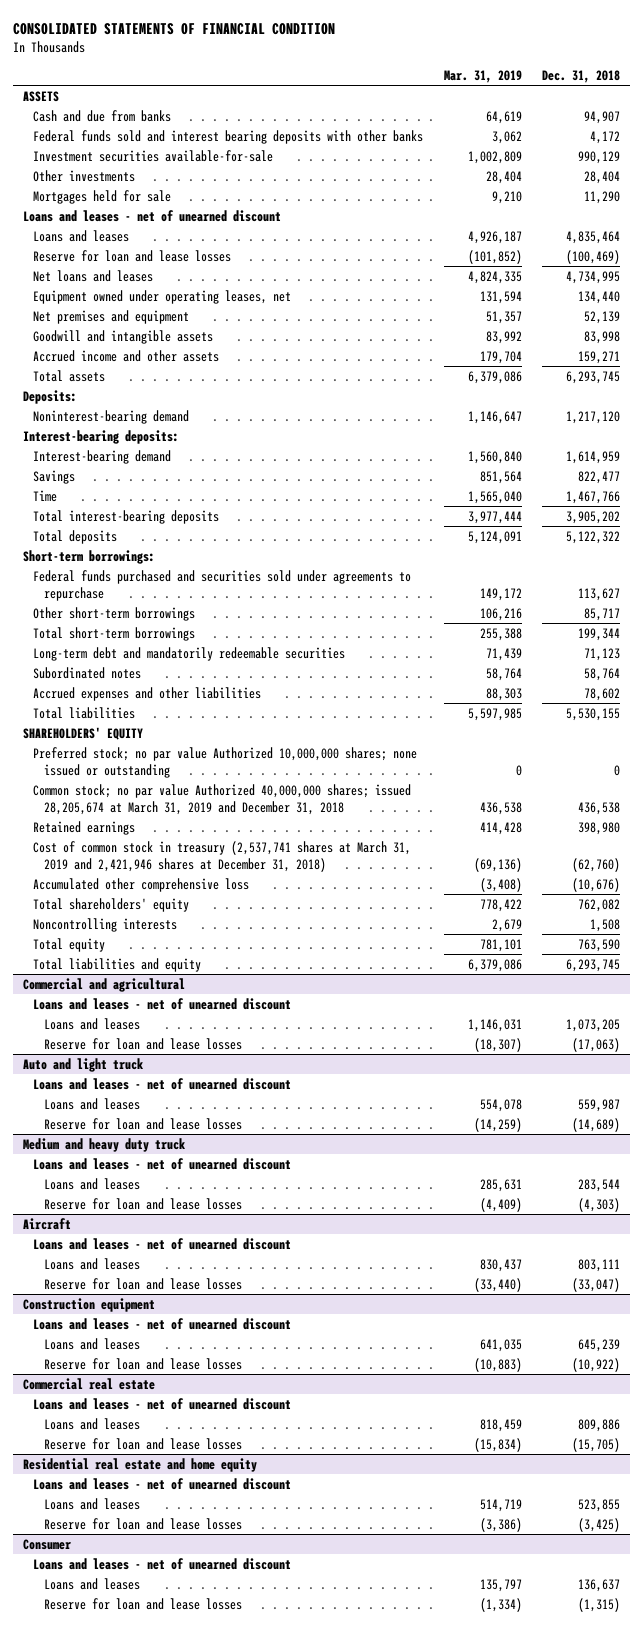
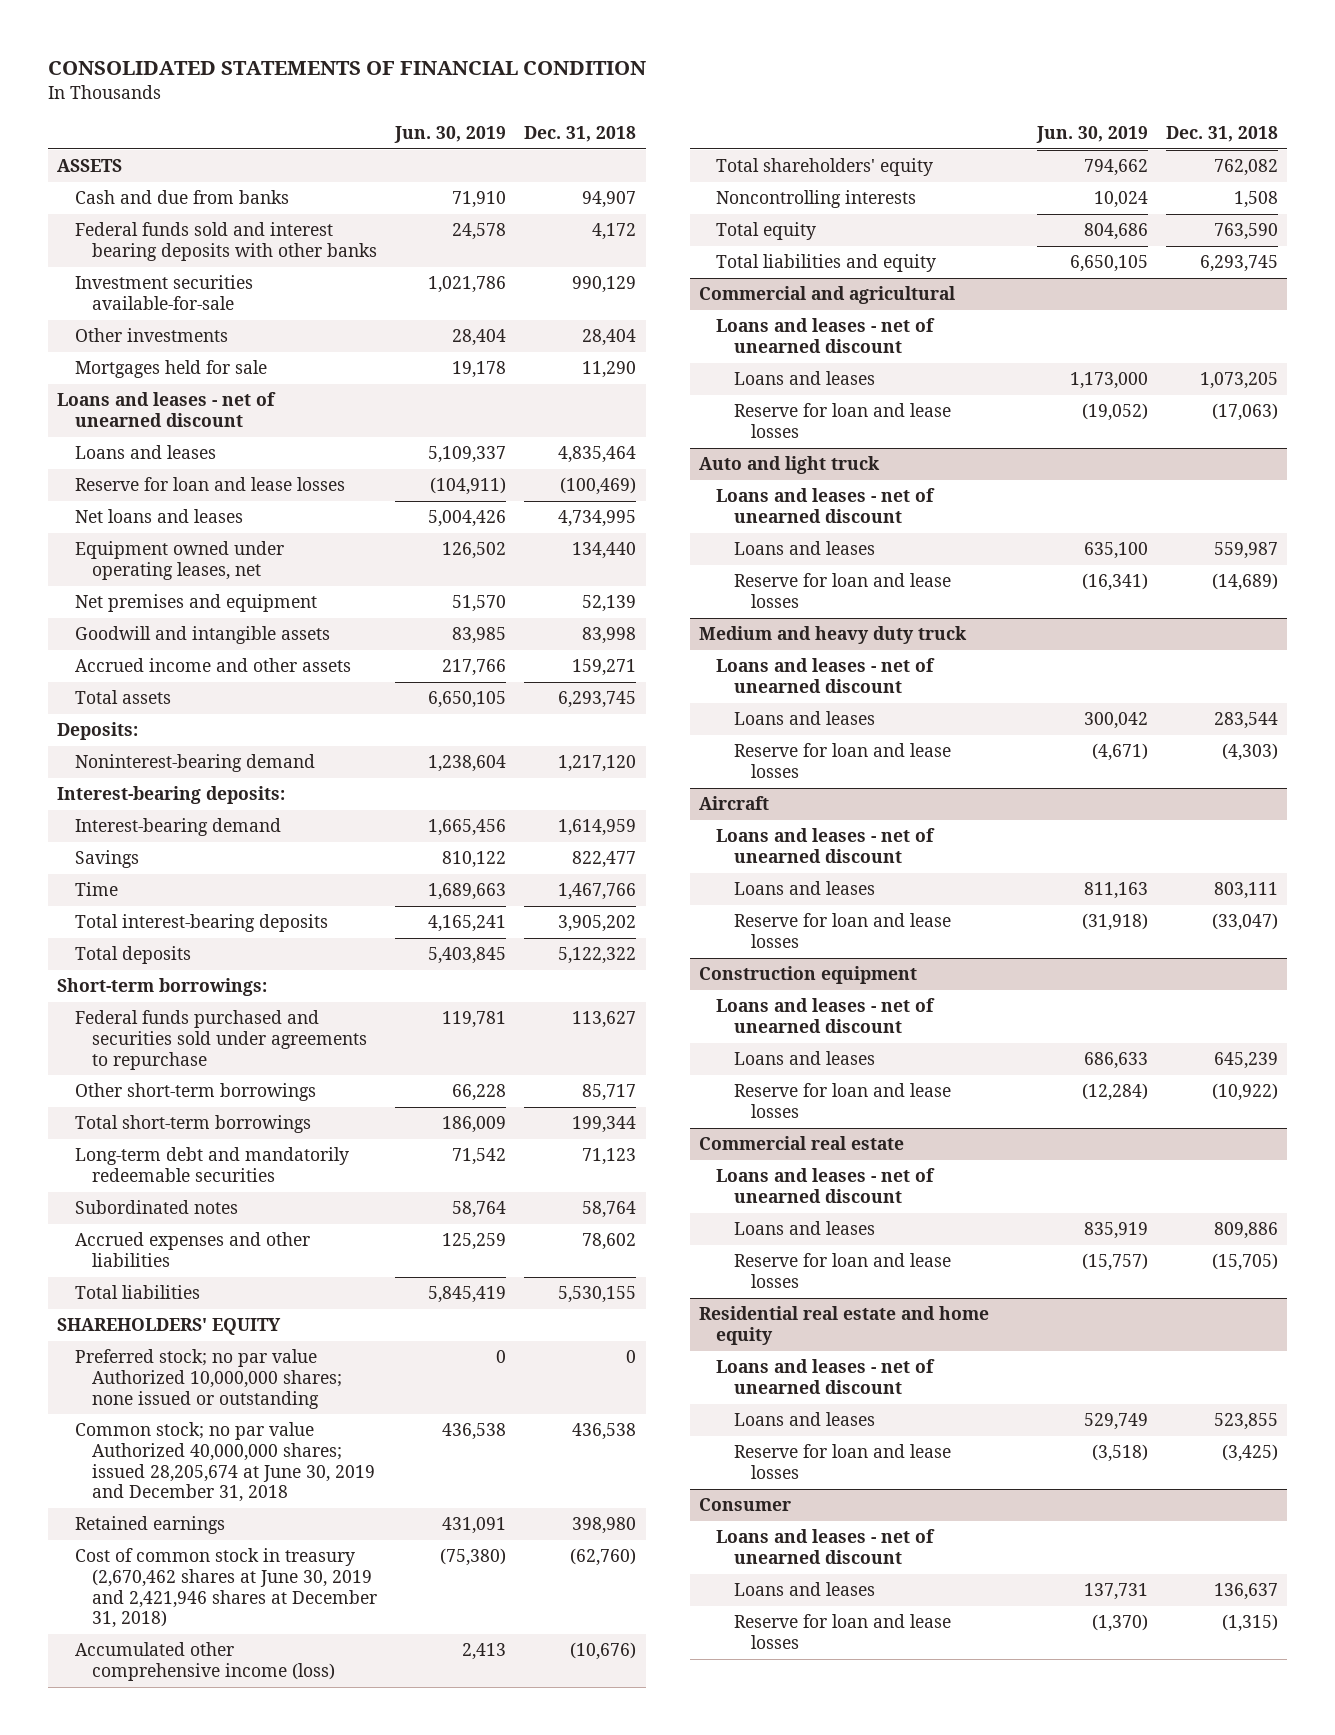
[443,69,522,83] Mar. 31, 2019 -> none
none -> [394,126,507,144] Jun. 30, 2019
[33,783,412,815] Common stock; no par value Authorized 40,000,000 shares; issued 28,205,674 at March 31, 2019 and December 31, 2018 -> [74,1422,375,1503] Common stock; no par value Authorized 40,000,000 shares; issued 28,205,674 at June 30, 2019 and December 31, 2018
[33,840,412,872] Cost of common stock in treasury (2,537,741 shares at March 31, 2019 and 2,421,946 shares at December 31, 2018) -> [74,1548,377,1629] Cost of common stock in treasury (2,670,462 shares at June 30, 2019 and 2,421,946 shares at December 31, 2018)
[33,877,250,892] Accumulated other comprehensive loss -> [74,1642,335,1681] Accumulated other comprehensive income (loss)

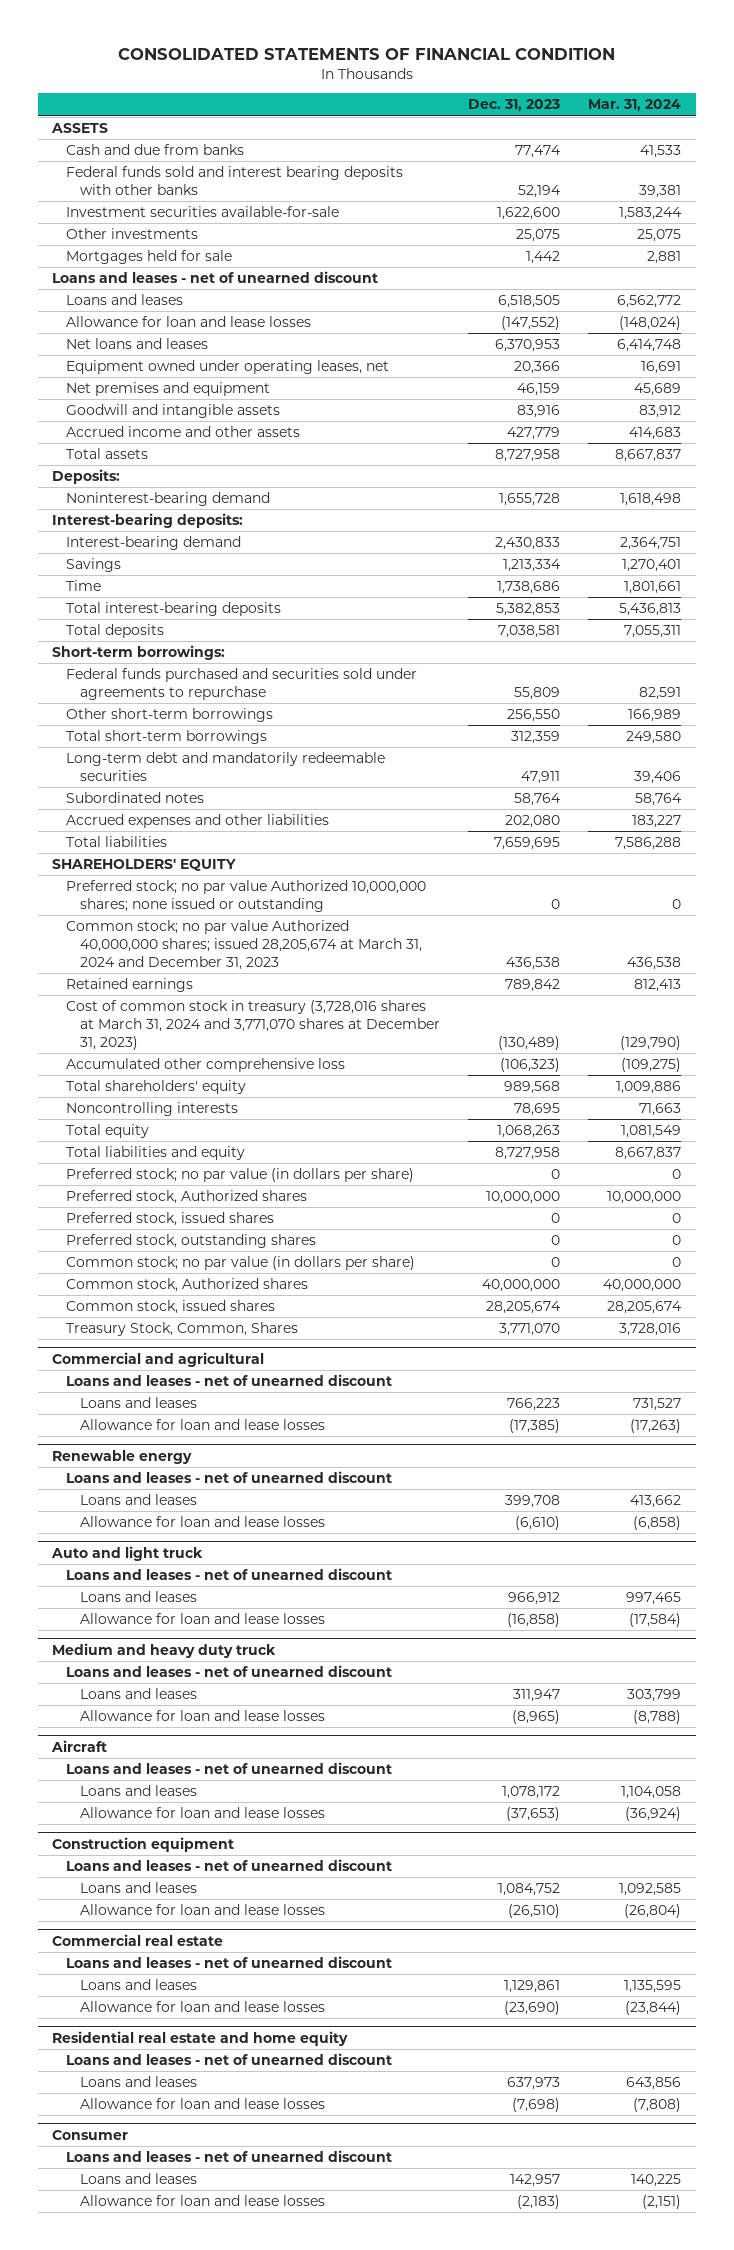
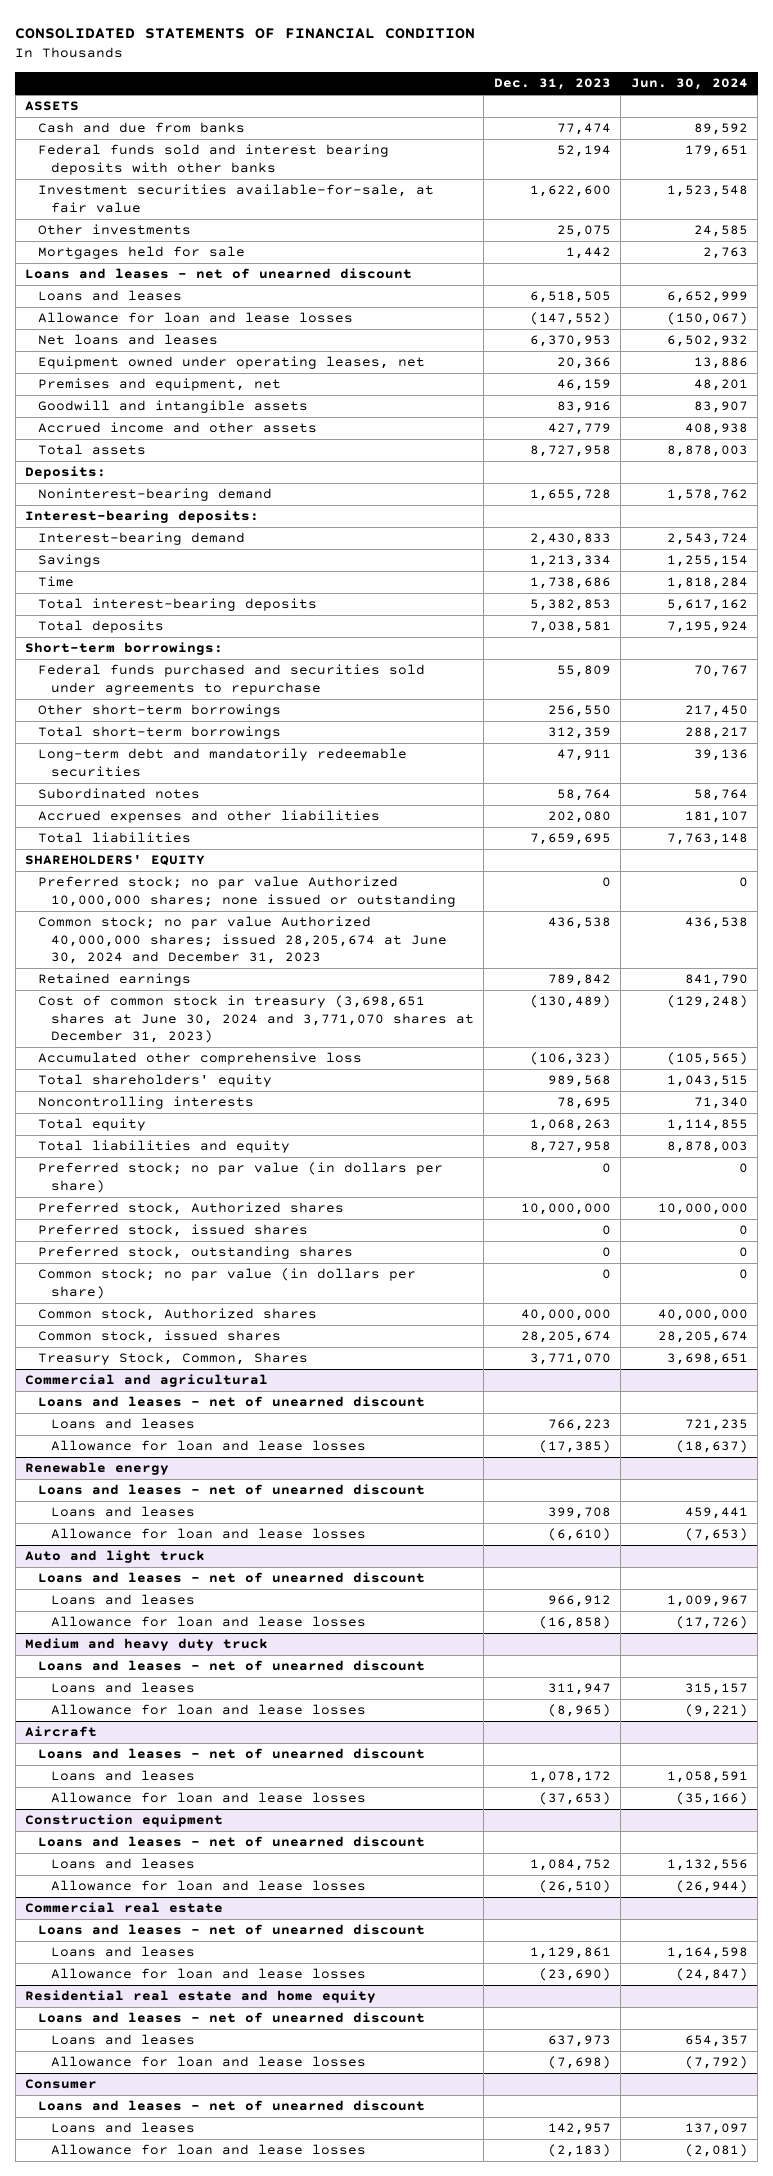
[588,99,682,112] Mar. 31, 2024 -> none
none -> [630,78,748,91] Jun. 30, 2024
[66,205,340,217] Investment securities available-for-sale -> [37,184,434,213] Investment securities available-for-sale, at fair value
[66,381,271,396] Net premises and equipment -> [37,378,281,392] Premises and equipment, net
[66,919,422,970] Common stock; no par value Authorized 40,000,000 shares; issued 28,205,674 at March 31, 2024 and December 31, 2023 -> [37,916,447,965] Common stock; no par value Authorized 40,000,000 shares; issued 28,205,674 at June 30, 2024 and December 31, 2023
[66,999,440,1050] Cost of common stock in treasury (3,728,016 shares at March 31, 2024 and 3,771,070 shares at December 31, 2023) -> [37,995,474,1044] Cost of common stock in treasury (3,698,651 shares at June 30, 2024 and 3,771,070 shares at December 31, 2023)

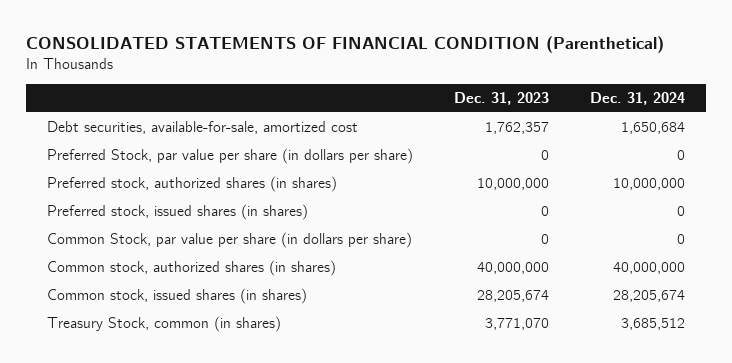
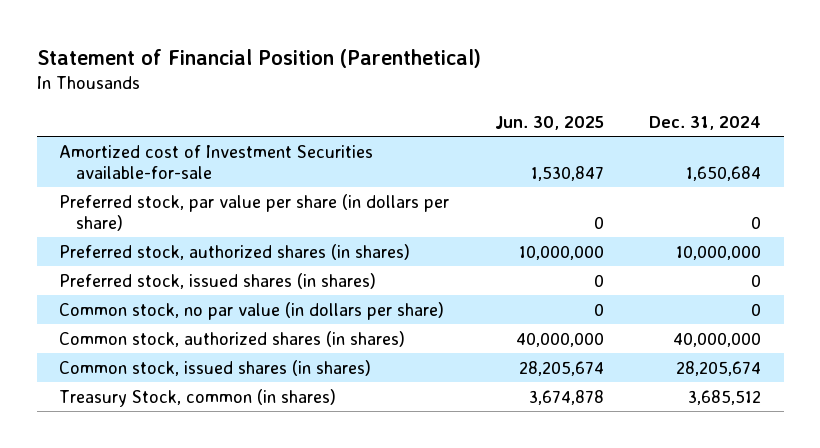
[25,35,664,53] CONSOLIDATED STATEMENTS OF FINANCIAL CONDITION (Parenthetical) -> [36,48,481,68] Statement of Financial Position (Parenthetical)
[453,91,549,105] Dec. 31, 2023 -> none
none -> [494,115,604,130] Jun. 30, 2025
[46,121,358,135] Debt securities, available-for-sale, amortized cost -> [59,144,374,180] Amortized cost of Investment Securities available-for-sale
[46,148,413,165] Preferred Stock, par value per share (in dollars per share) -> [59,193,450,232] Preferred stock, par value per share (in dollars per share)
[46,232,412,249] Common Stock, par value per share (in dollars per share) -> [59,301,445,320] Common stock, no par value (in dollars per share)

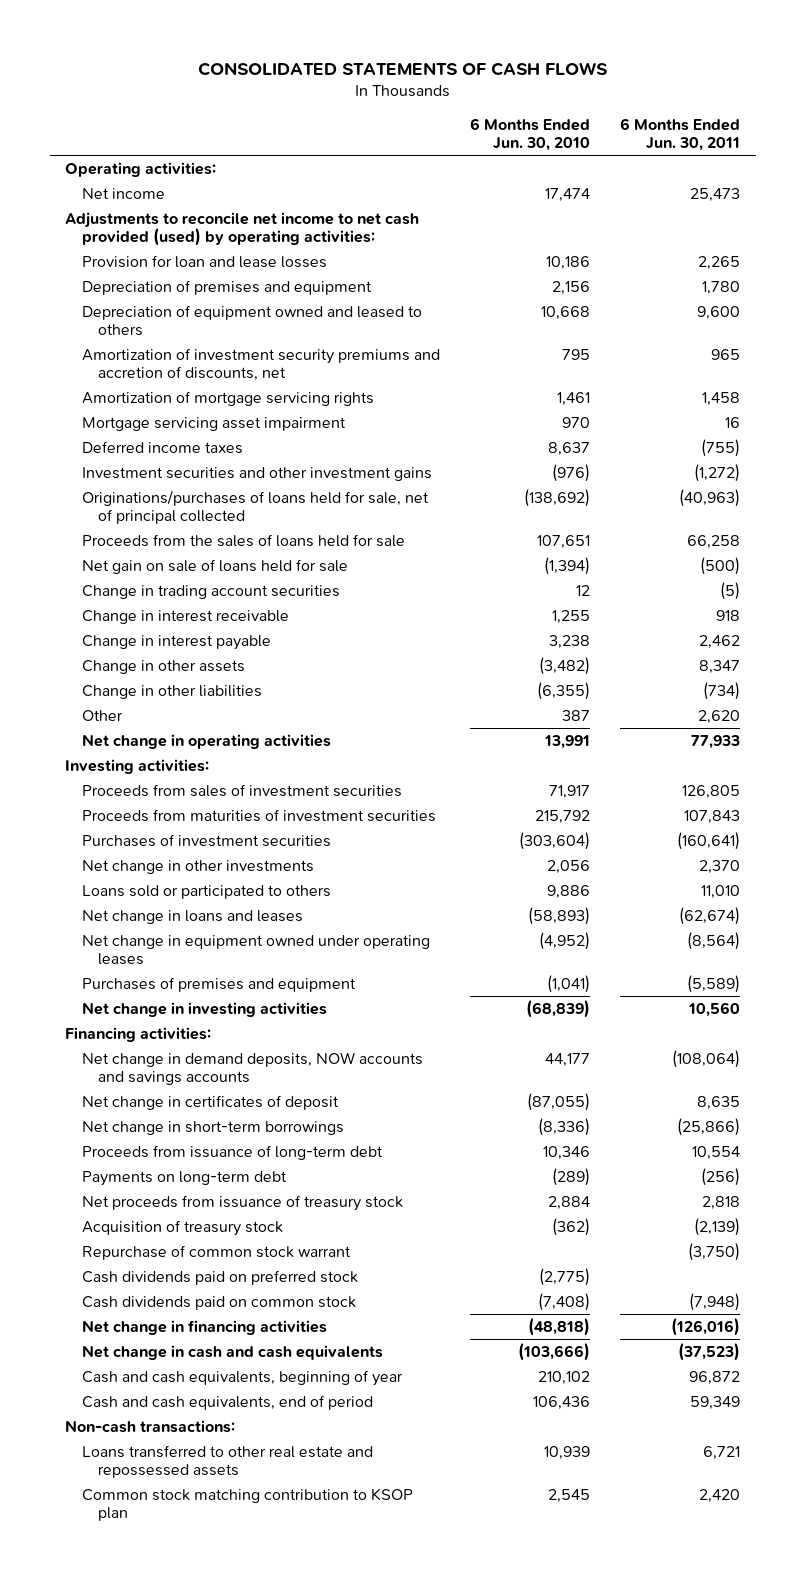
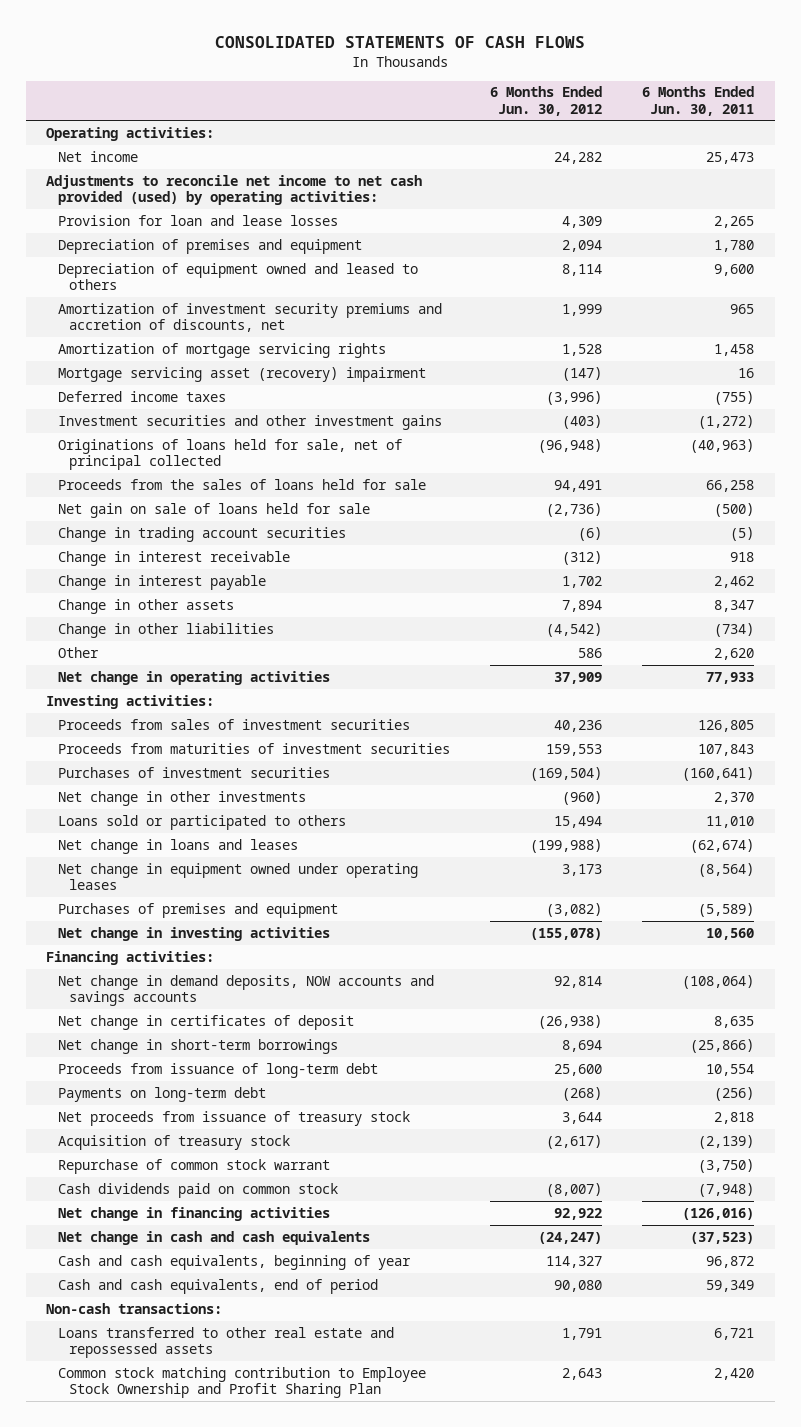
[469,117,590,152] 6 Months Ended Jun. 30, 2010 -> none
none -> [489,86,602,116] 6 Months Ended Jun. 30, 2012
[81,416,346,431] Mortgage servicing asset impairment -> [57,366,426,382] Mortgage servicing asset (recovery) impairment
[81,489,429,525] Originations/purchases of loans held for sale, net of principal collected -> [57,438,402,471] Originations of loans held for sale, net of principal collected
[81,1269,358,1285] Cash dividends paid on preferred stock -> none
[81,1487,413,1522] Common stock matching contribution to KSOP plan -> [57,1366,426,1399] Common stock matching contribution to Employee Stock Ownership and Profit Sharing Plan

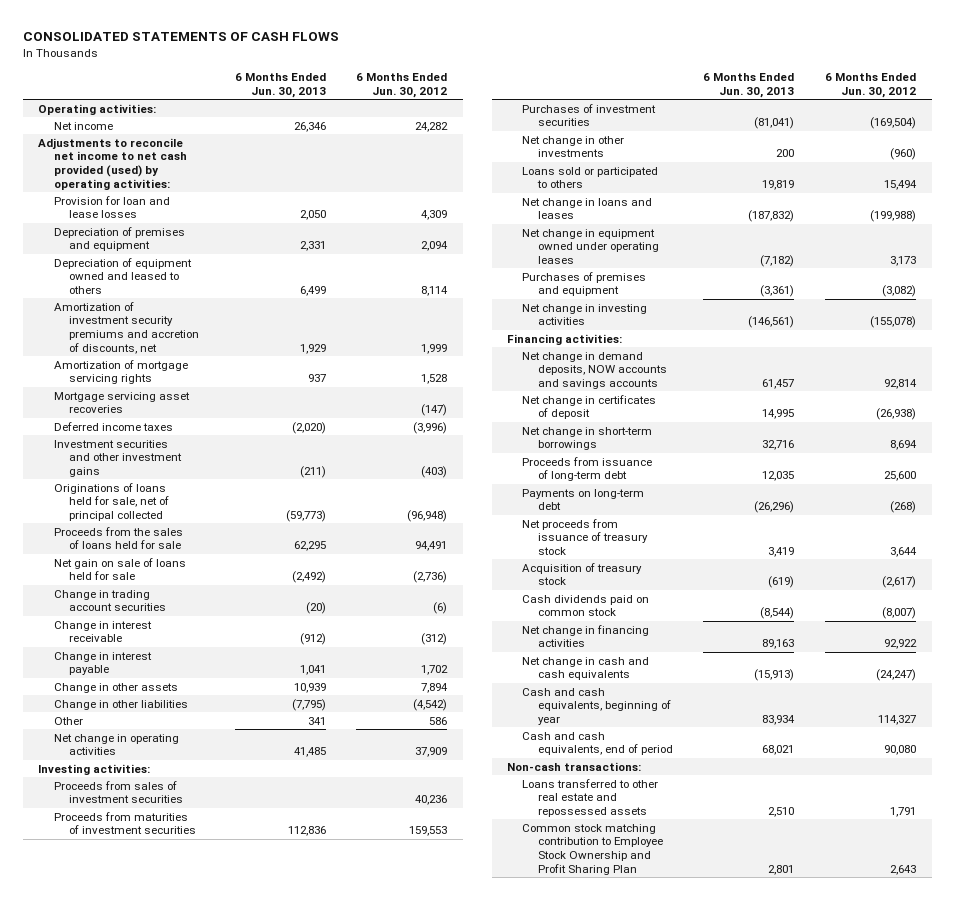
[642,86,755,116] 6 Months Ended Jun. 30, 2011 -> none
none -> [234,72,326,98] 6 Months Ended Jun. 30, 2013
[57,366,426,382] Mortgage servicing asset (recovery) impairment -> [53,391,190,414] Mortgage servicing asset recoveries
[57,1158,330,1174] Repurchase of common stock warrant -> none

